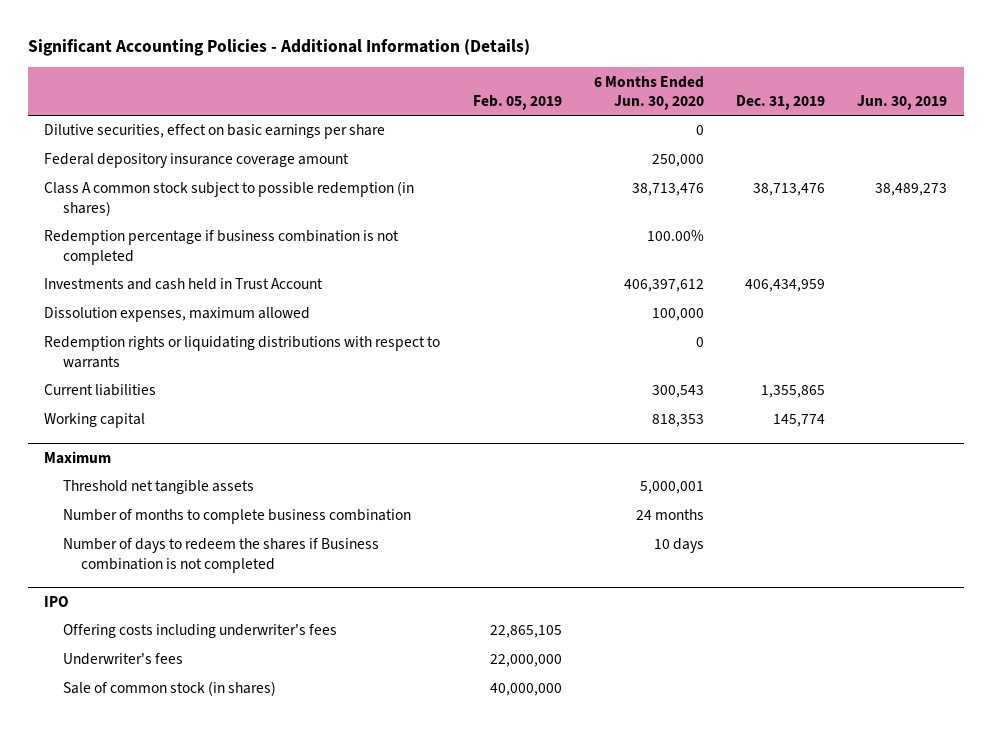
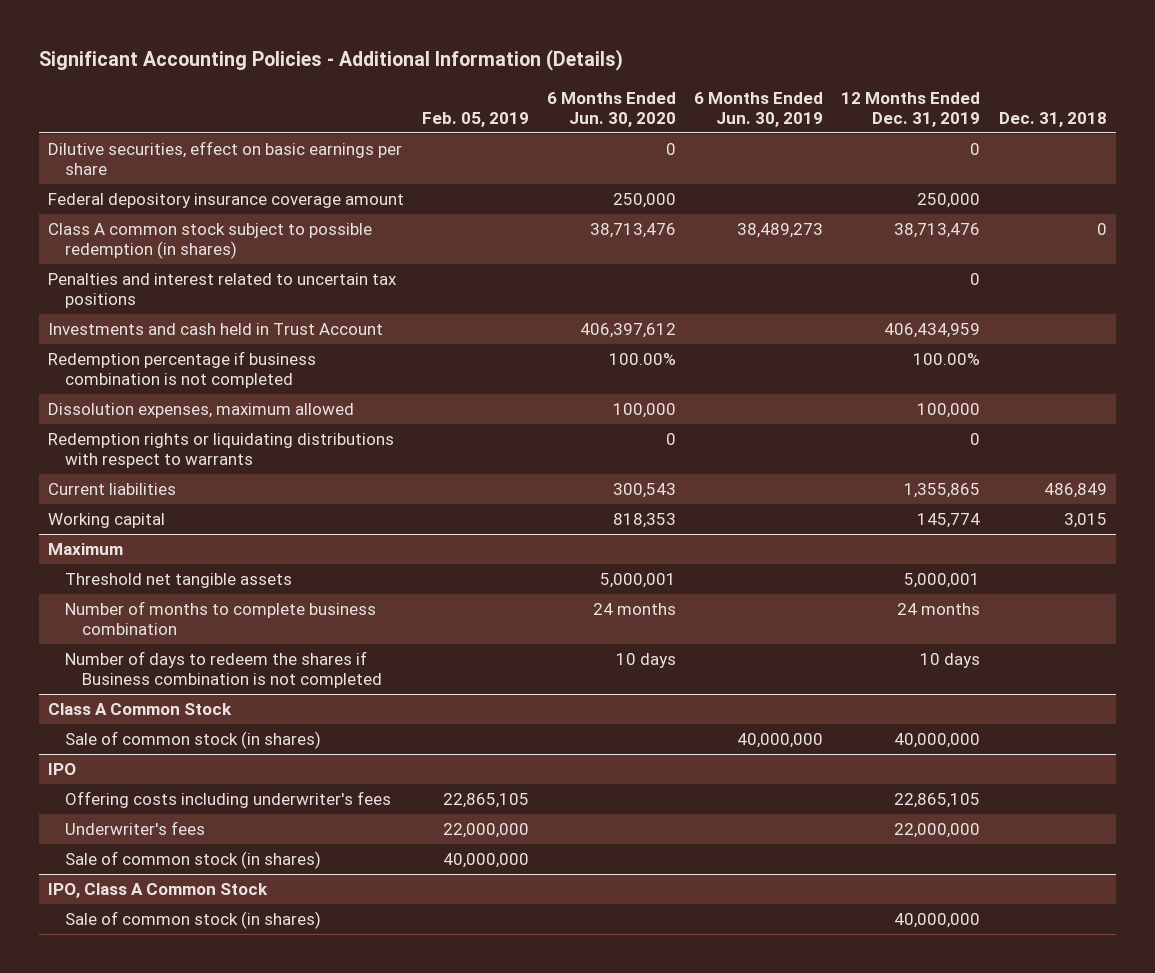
[736,95,826,111] Dec. 31, 2019 -> none
[857,95,948,111] Jun. 30, 2019 -> none
none -> [694,91,824,127] 6 Months Ended Jun. 30, 2019
none -> [841,91,981,127] 12 Months Ended Dec. 31, 2019
none -> [998,111,1107,127] Dec. 31, 2018
none -> [48,273,398,309] Penalties and interest related to uncertain tax positions
[44,230,400,265] Redemption percentage if business combination is not completed -> [48,351,317,389] Redemption percentage if business combination is not completed
none -> [48,703,233,716] Class A Common Stock
none -> [64,731,321,750] Sale of common stock (in shares)
none -> [48,883,269,899] IPO, Class A Common Stock
none -> [64,911,321,930] Sale of common stock (in shares)

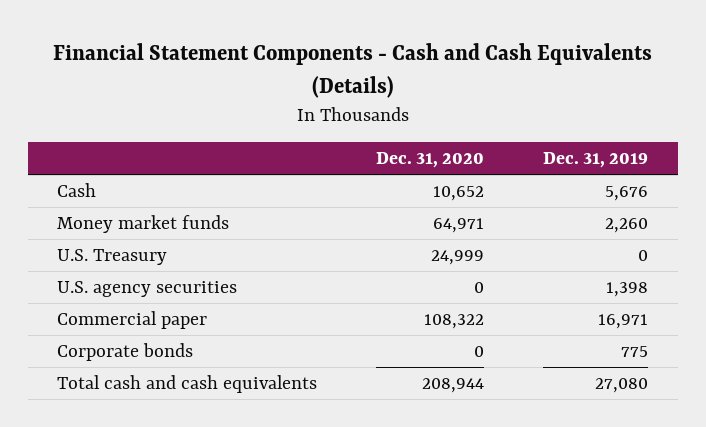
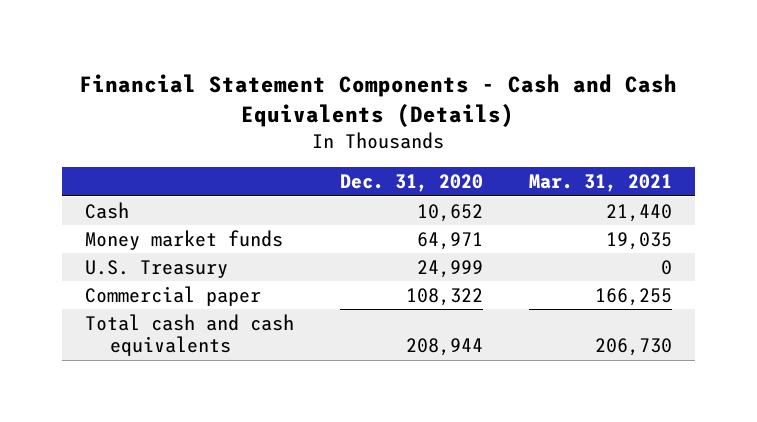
[543,152,649,169] Dec. 31, 2019 -> none
none -> [528,174,672,193] Mar. 31, 2021
[57,280,238,297] U.S. agency securities -> none
[57,342,194,361] Corporate bonds -> none

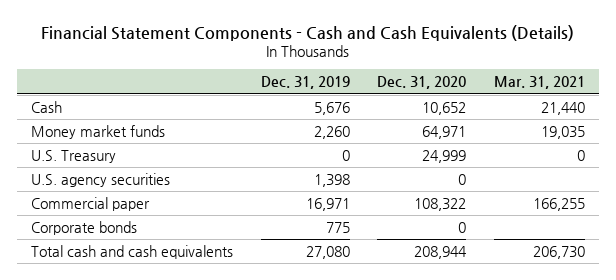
none -> [260,76,350,90] Dec. 31, 2019
none -> [30,172,170,187] U.S. agency securities
none -> [30,220,137,235] Corporate bonds

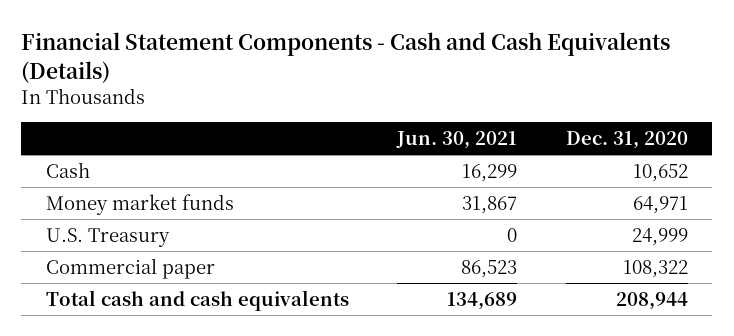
[260,76,350,90] Dec. 31, 2019 -> none
[494,76,586,90] Mar. 31, 2021 -> none
none -> [396,130,518,149] Jun. 30, 2021
[30,172,170,187] U.S. agency securities -> none
[30,220,137,235] Corporate bonds -> none

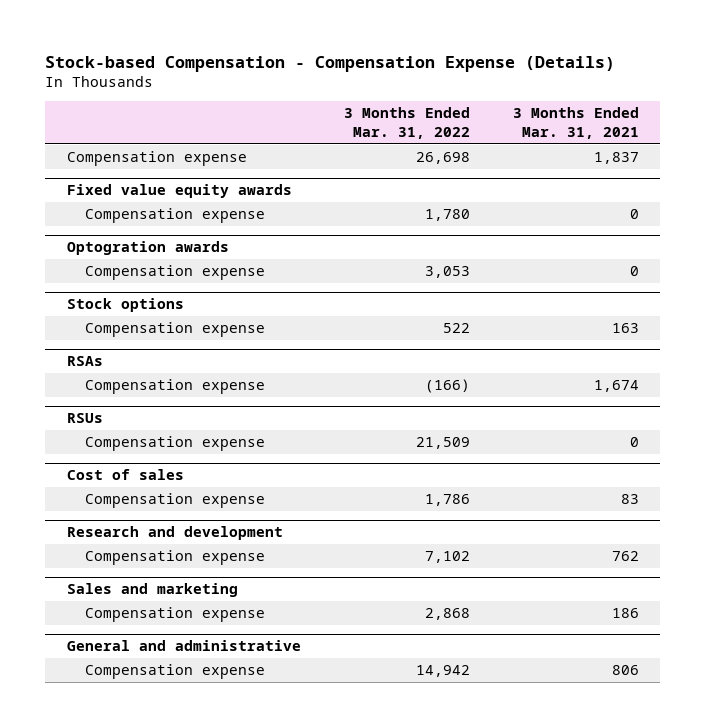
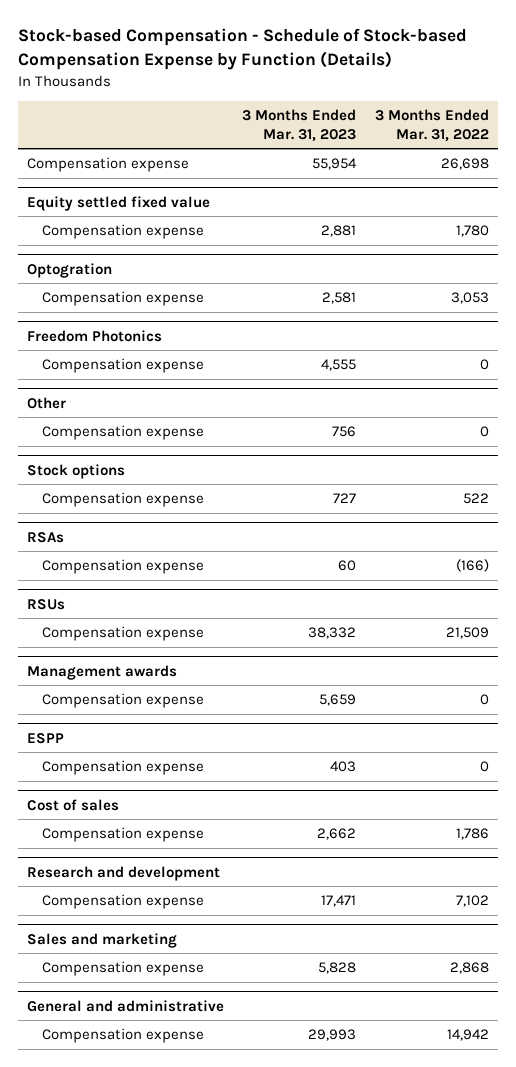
[45,55,616,72] Stock-based Compensation - Compensation Expense (Details) -> [17,28,467,71] Stock-based Compensation - Schedule of Stock-based Compensation Expense by Function (Details)
[512,107,639,140] 3 Months Ended Mar. 31, 2021 -> none
none -> [242,108,357,142] 3 Months Ended Mar. 31, 2023
[66,184,292,199] Fixed value equity awards -> [26,195,210,211] Equity settled fixed value
[66,241,229,256] Optogration awards -> [26,262,112,278] Optogration
none -> [26,329,162,342] Freedom Photonics
none -> [41,358,204,374] Compensation expense
none -> [26,396,66,409] Other
none -> [41,425,204,441] Compensation expense
none -> [26,664,177,680] Management awards
none -> [41,693,204,709] Compensation expense
none -> [26,732,64,744] ESPP
none -> [41,760,204,776] Compensation expense

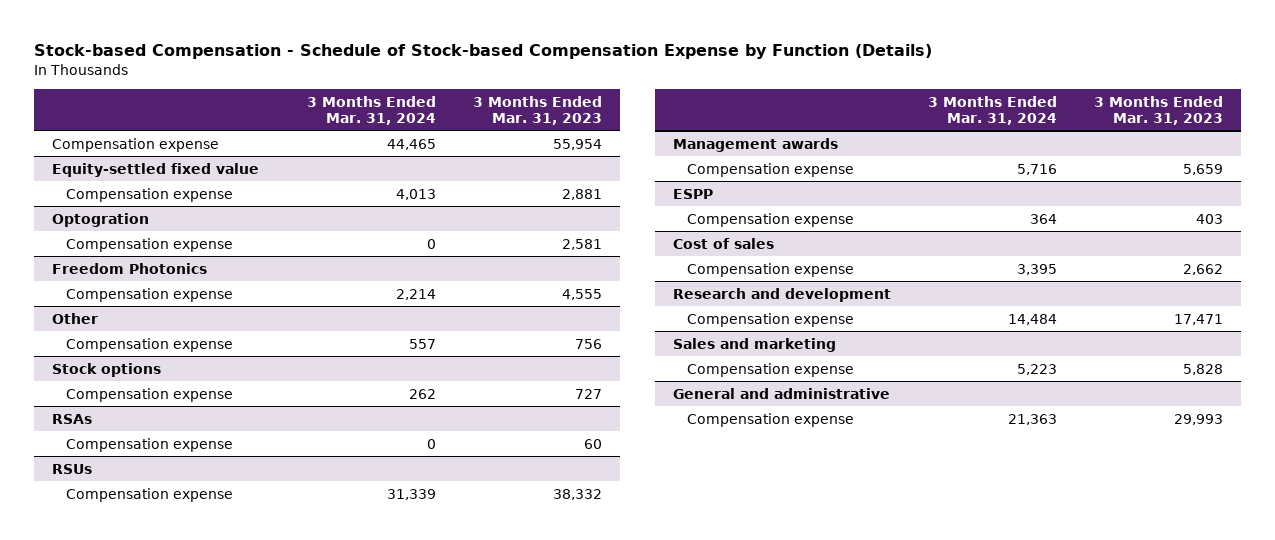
[374,108,489,142] 3 Months Ended Mar. 31, 2022 -> none
none -> [307,95,437,125] 3 Months Ended Mar. 31, 2024
[26,195,210,211] Equity settled fixed value -> [52,162,260,177] Equity-settled fixed value

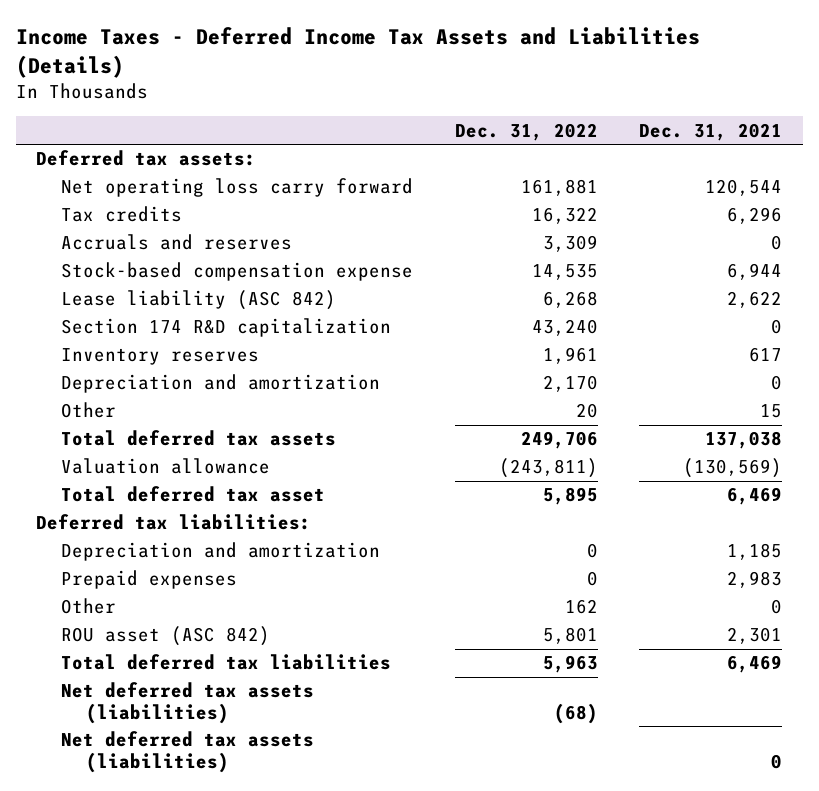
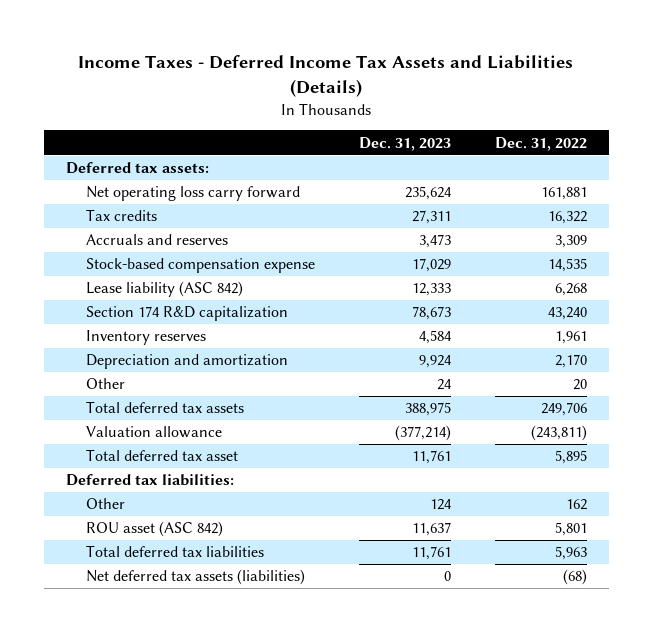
[639,122,783,141] Dec. 31, 2021 -> none
none -> [358,136,451,151] Dec. 31, 2023
[61,542,381,562] Depreciation and amortization -> none
[61,570,238,590] Prepaid expenses -> none
[61,731,315,773] Net deferred tax assets (liabilities) -> none

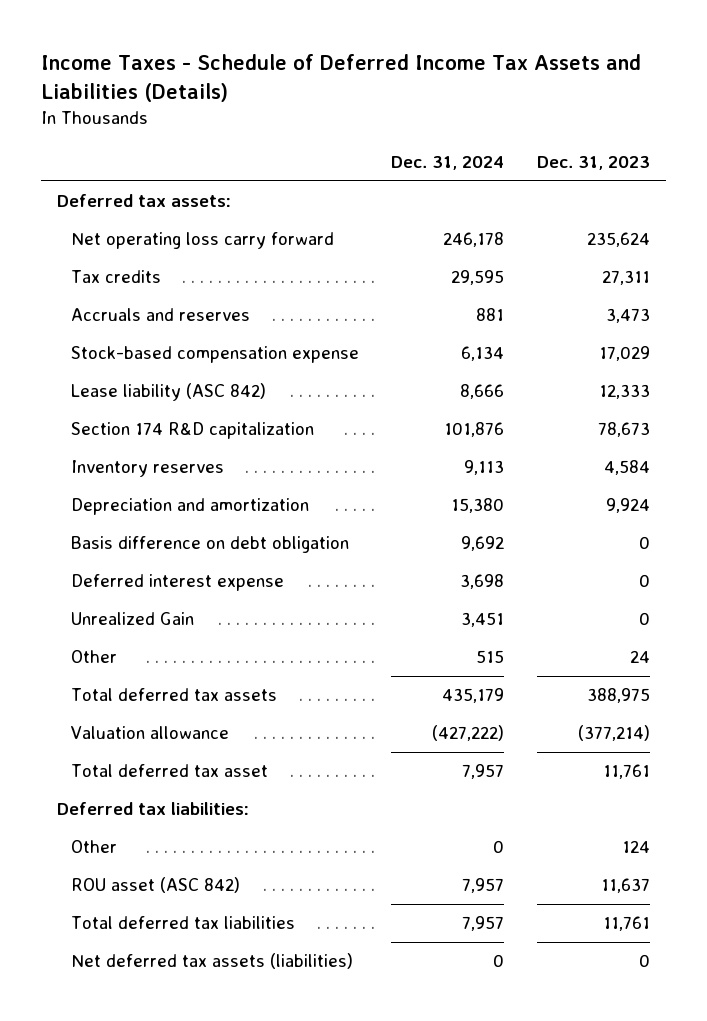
[78,55,574,98] Income Taxes - Deferred Income Tax Assets and Liabilities (Details) -> [41,54,642,102] Income Taxes - Schedule of Deferred Income Tax Assets and Liabilities (Details)
[494,136,587,151] Dec. 31, 2022 -> none
none -> [391,155,505,170] Dec. 31, 2024
none -> [70,536,349,554] Basis difference on debt obligation
none -> [70,574,284,592] Deferred interest expense
none -> [70,612,194,626] Unrealized Gain

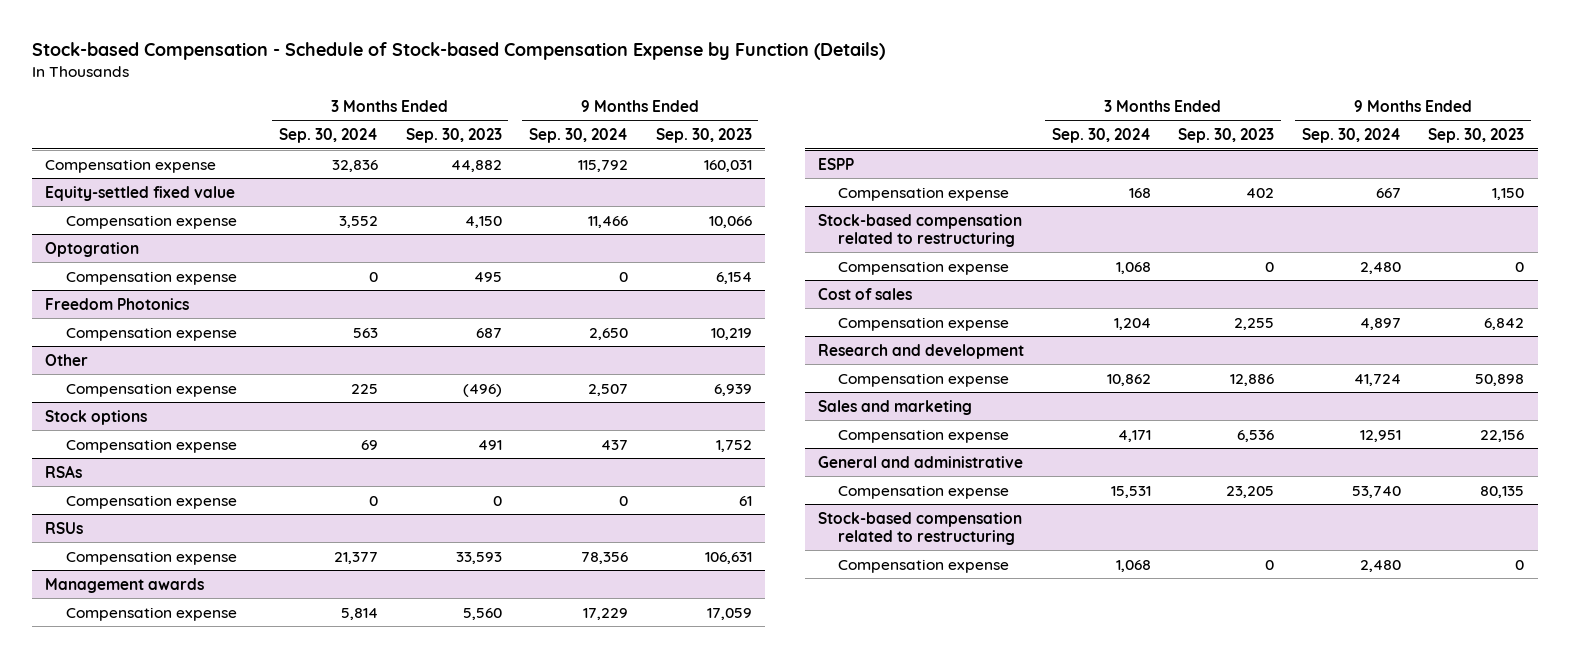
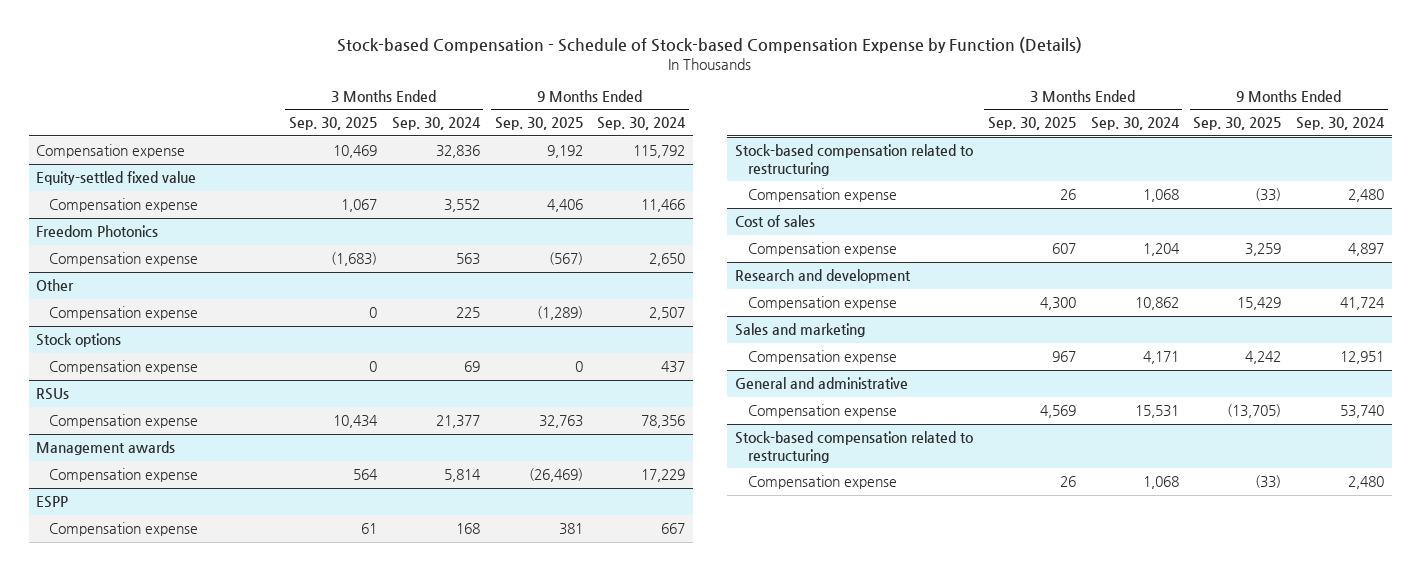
[405,128,502,144] Sep. 30, 2023 -> none
[655,128,752,144] Sep. 30, 2023 -> none
none -> [288,117,377,131] Sep. 30, 2025
none -> [494,117,583,131] Sep. 30, 2025
[45,241,140,257] Optogration -> none
[65,270,237,285] Compensation expense -> none
[45,464,83,478] RSAs -> none
[65,494,237,509] Compensation expense -> none

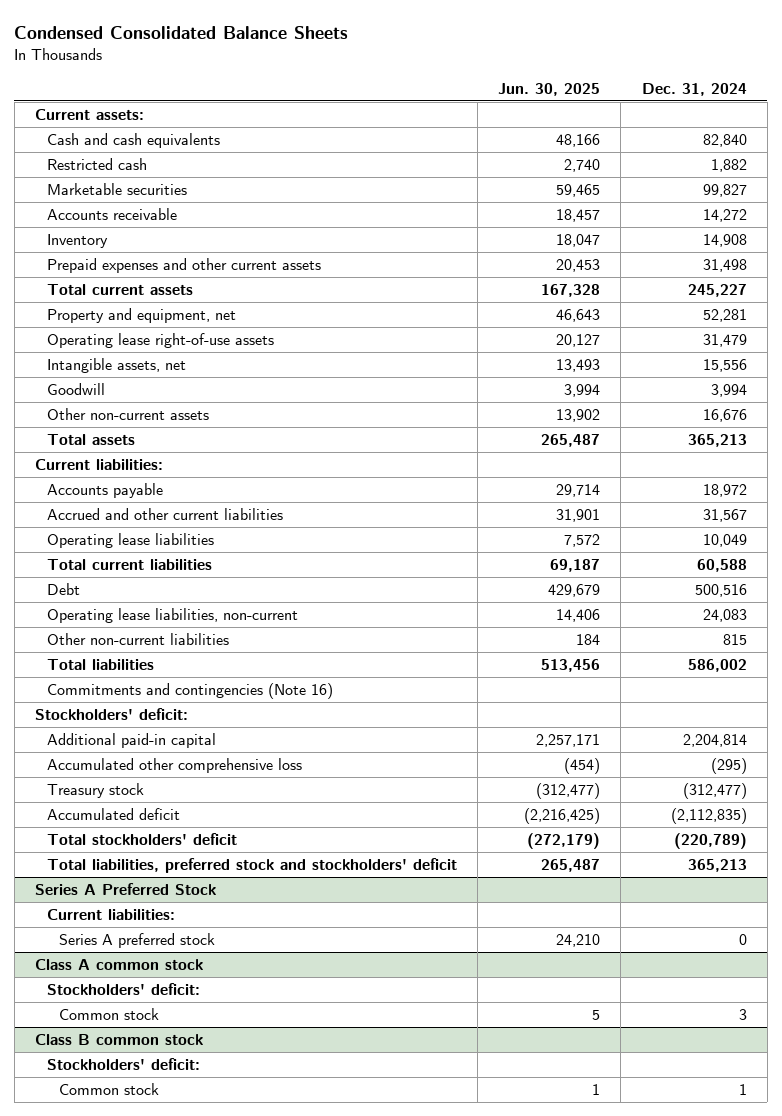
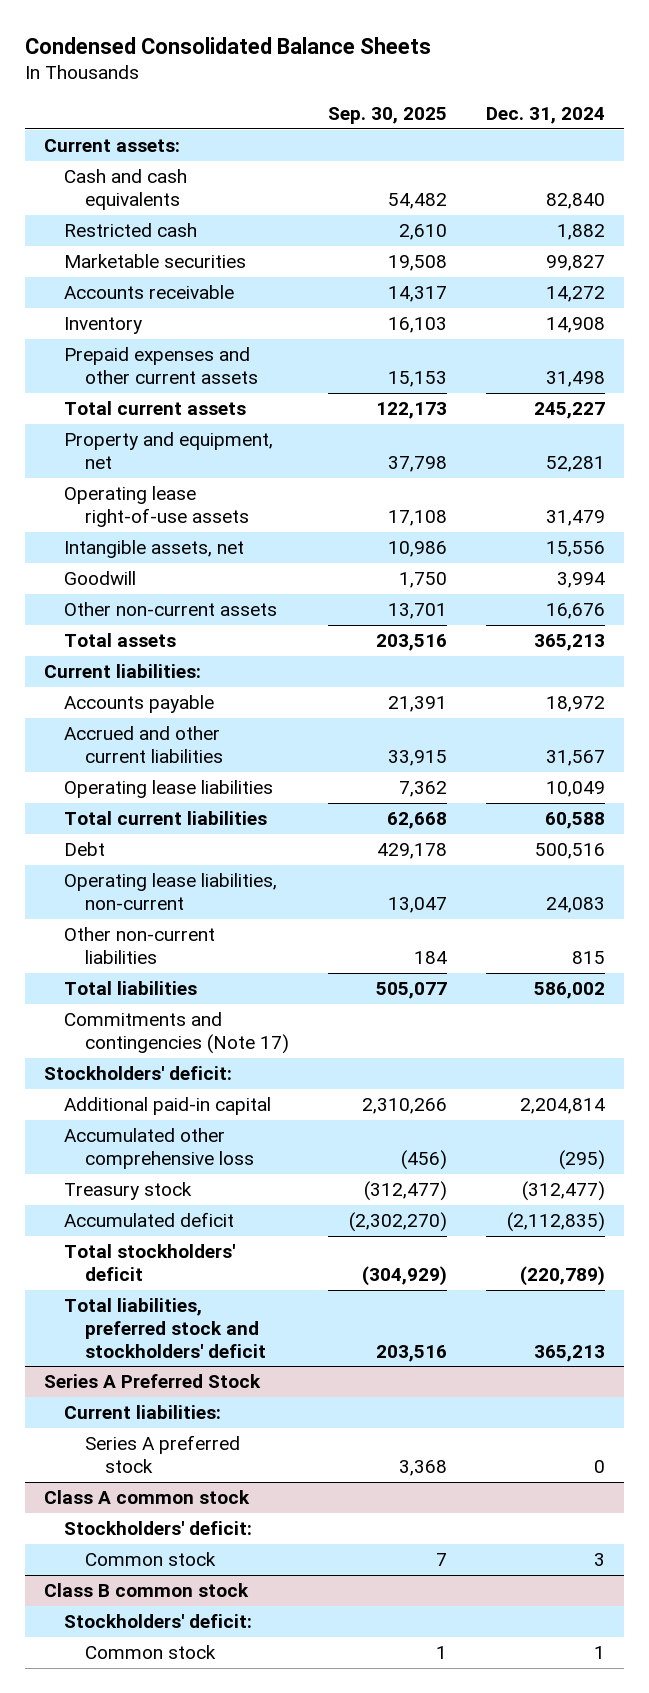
[498,82,601,96] Jun. 30, 2025 -> none
none -> [327,107,447,125] Sep. 30, 2025
[47,683,334,700] Commitments and contingencies (Note 16) -> [64,1011,289,1054] Commitments and contingencies (Note 17)

